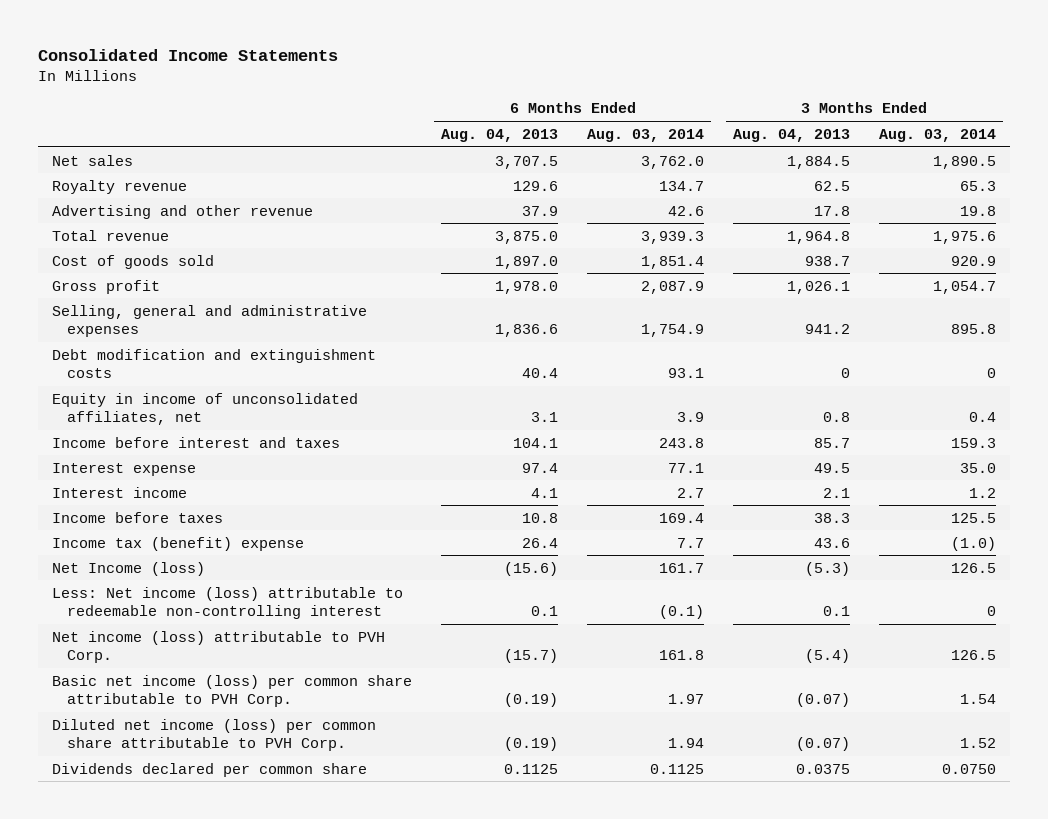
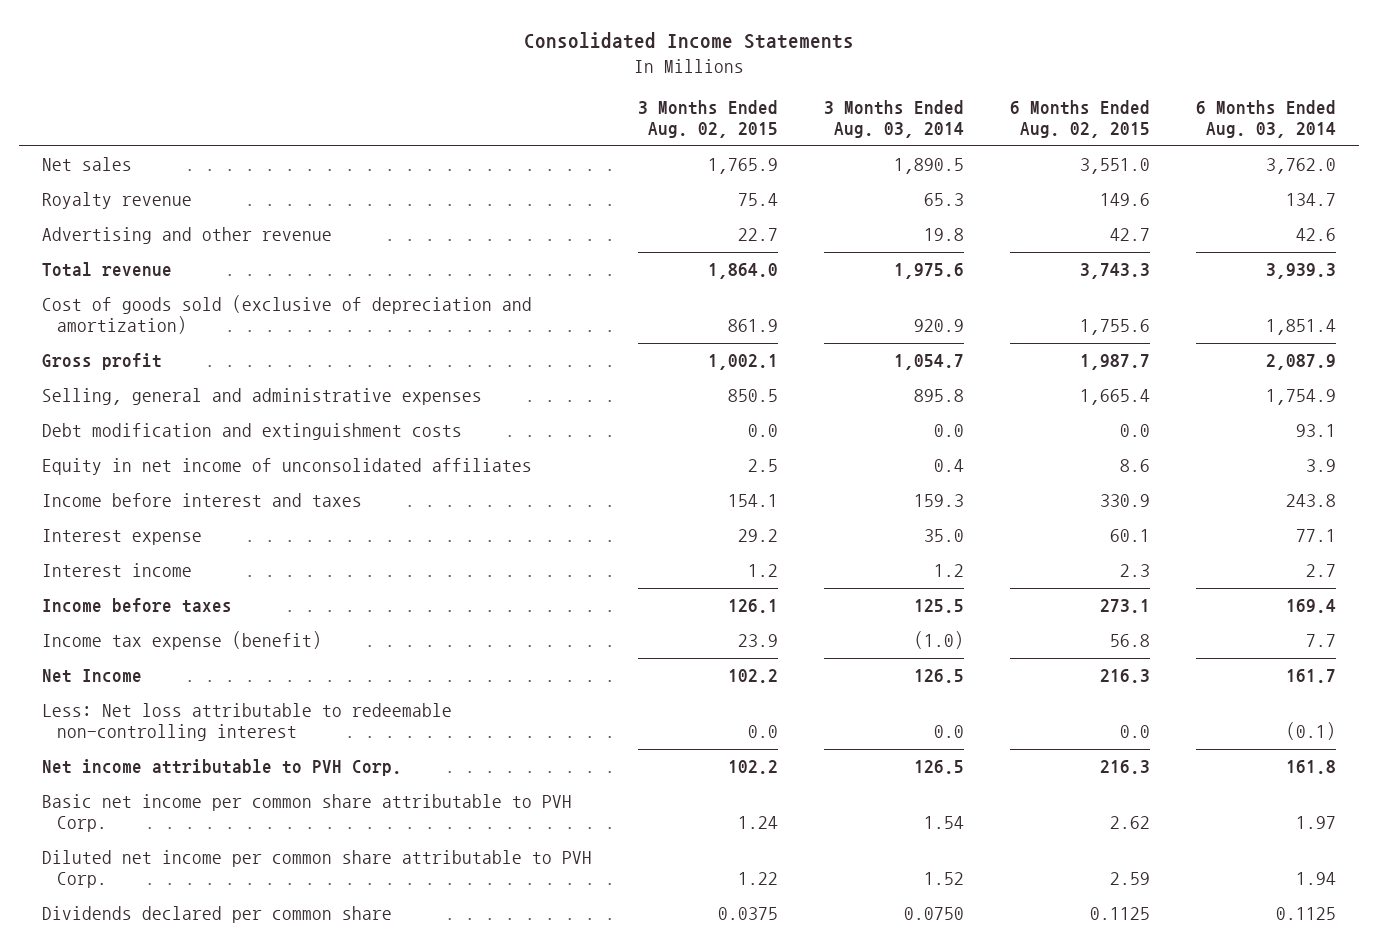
[441,128,559,142] Aug. 04, 2013 -> none
[732,128,850,142] Aug. 04, 2013 -> none
none -> [637,100,778,139] 3 Months Ended Aug. 02, 2015
none -> [1009,100,1150,139] 6 Months Ended Aug. 02, 2015
[52,254,215,269] Cost of goods sold -> [41,295,532,335] Cost of goods sold (exclusive of depreciation and amortization)
[986,367,996,378] 0 -> [933,424,964,438] 0.0
[52,392,359,425] Equity in income of unconsolidated affiliates, net -> [41,458,532,476] Equity in net income of unconsolidated affiliates
[52,536,305,551] Income tax (benefit) expense -> [41,631,322,651] Income tax expense (benefit)
[52,561,206,576] Net Income (loss) -> [41,669,142,684] Net Income
[52,586,404,619] Less: Net income (loss) attributable to redeemable non-controlling interest -> [41,703,452,742] Less: Net loss attributable to redeemable non-controlling interest
[986,605,996,616] 0 -> [933,725,964,739] 0.0
[52,630,386,663] Net income (loss) attributable to PVH Corp. -> [41,759,402,777] Net income attributable to PVH Corp.
[52,674,413,707] Basic net income (loss) per common share attributable to PVH Corp. -> [41,794,572,833] Basic net income per common share attributable to PVH Corp.
[52,718,377,751] Diluted net income (loss) per common share attributable to PVH Corp. -> [41,850,592,889] Diluted net income per common share attributable to PVH Corp.

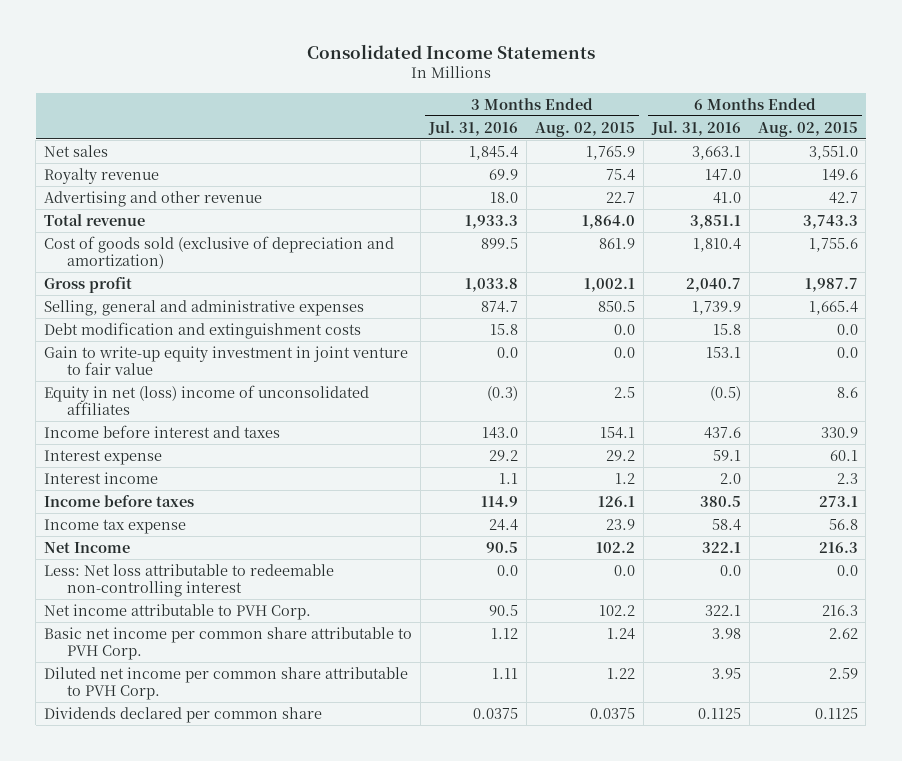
[823,100,964,139] 3 Months Ended Aug. 03, 2014 -> none
[1195,100,1336,139] 6 Months Ended Aug. 03, 2014 -> none
none -> [428,120,519,136] Jul. 31, 2016
none -> [650,120,741,136] Jul. 31, 2016
none -> [44,345,409,375] Gain to write-up equity investment in joint venture to fair value
[41,458,532,476] Equity in net income of unconsolidated affiliates -> [44,384,370,415] Equity in net (loss) income of unconsolidated affiliates
[41,631,322,651] Income tax expense (benefit) -> [44,518,187,534] Income tax expense

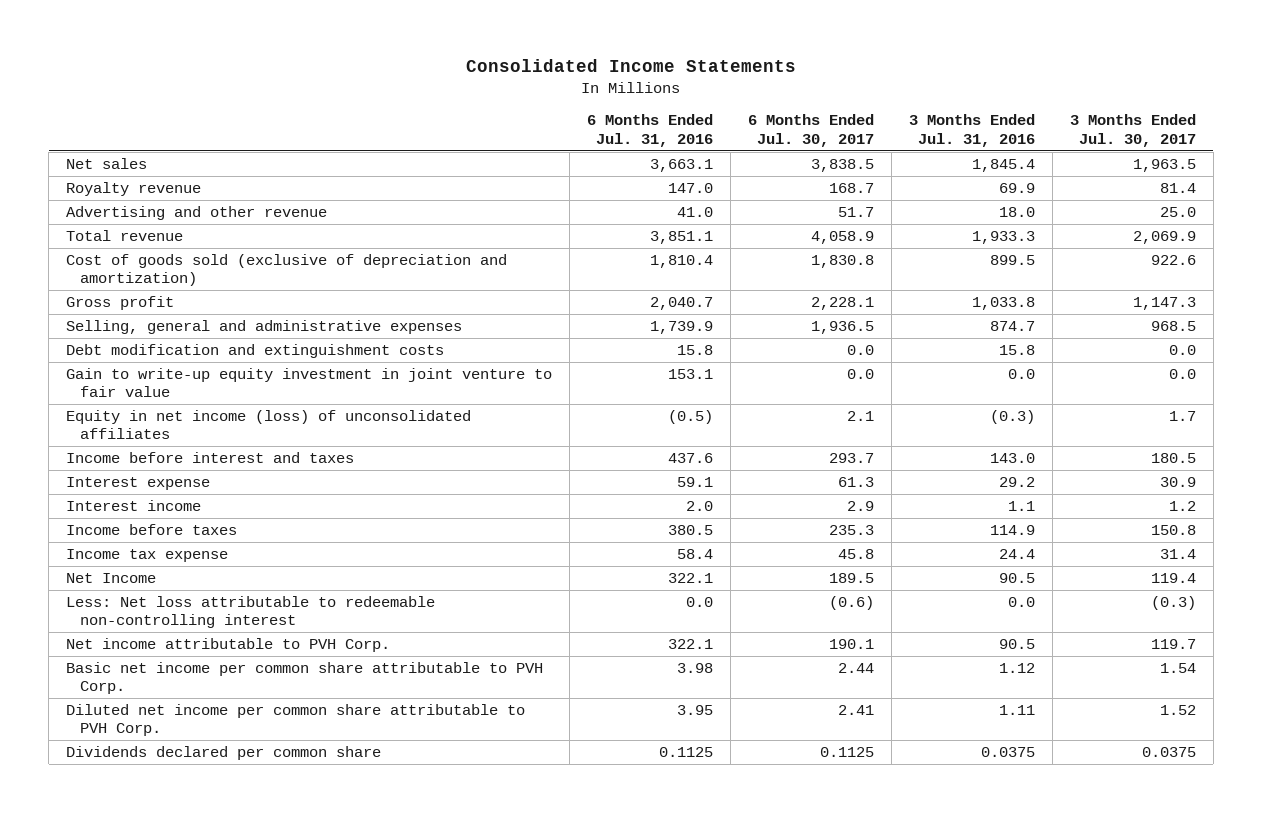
[534,121,635,137] Aug. 02, 2015 -> none
[757,121,858,137] Aug. 02, 2015 -> none
none -> [747,114,874,147] 6 Months Ended Jul. 30, 2017
none -> [1069,114,1196,147] 3 Months Ended Jul. 30, 2017
[44,384,370,415] Equity in net (loss) income of unconsolidated affiliates -> [66,409,472,440] Equity in net income (loss) of unconsolidated affiliates

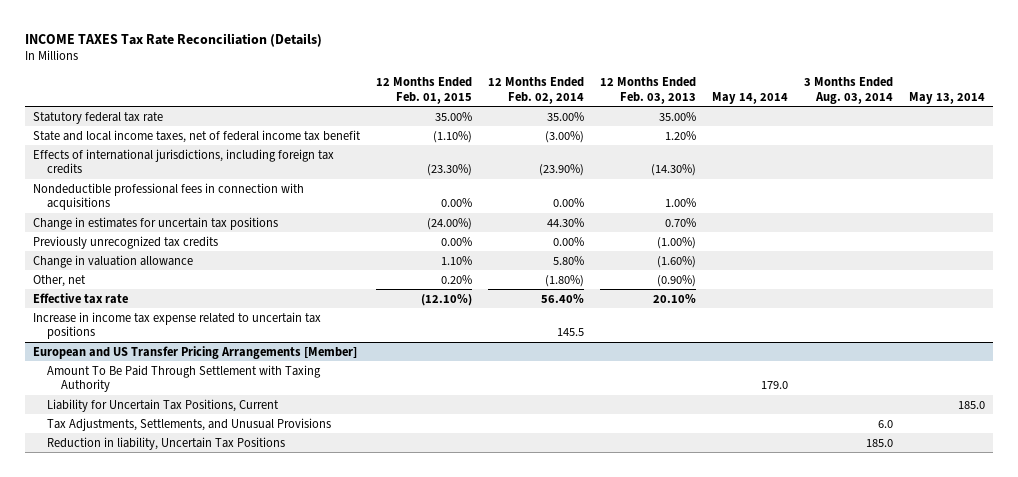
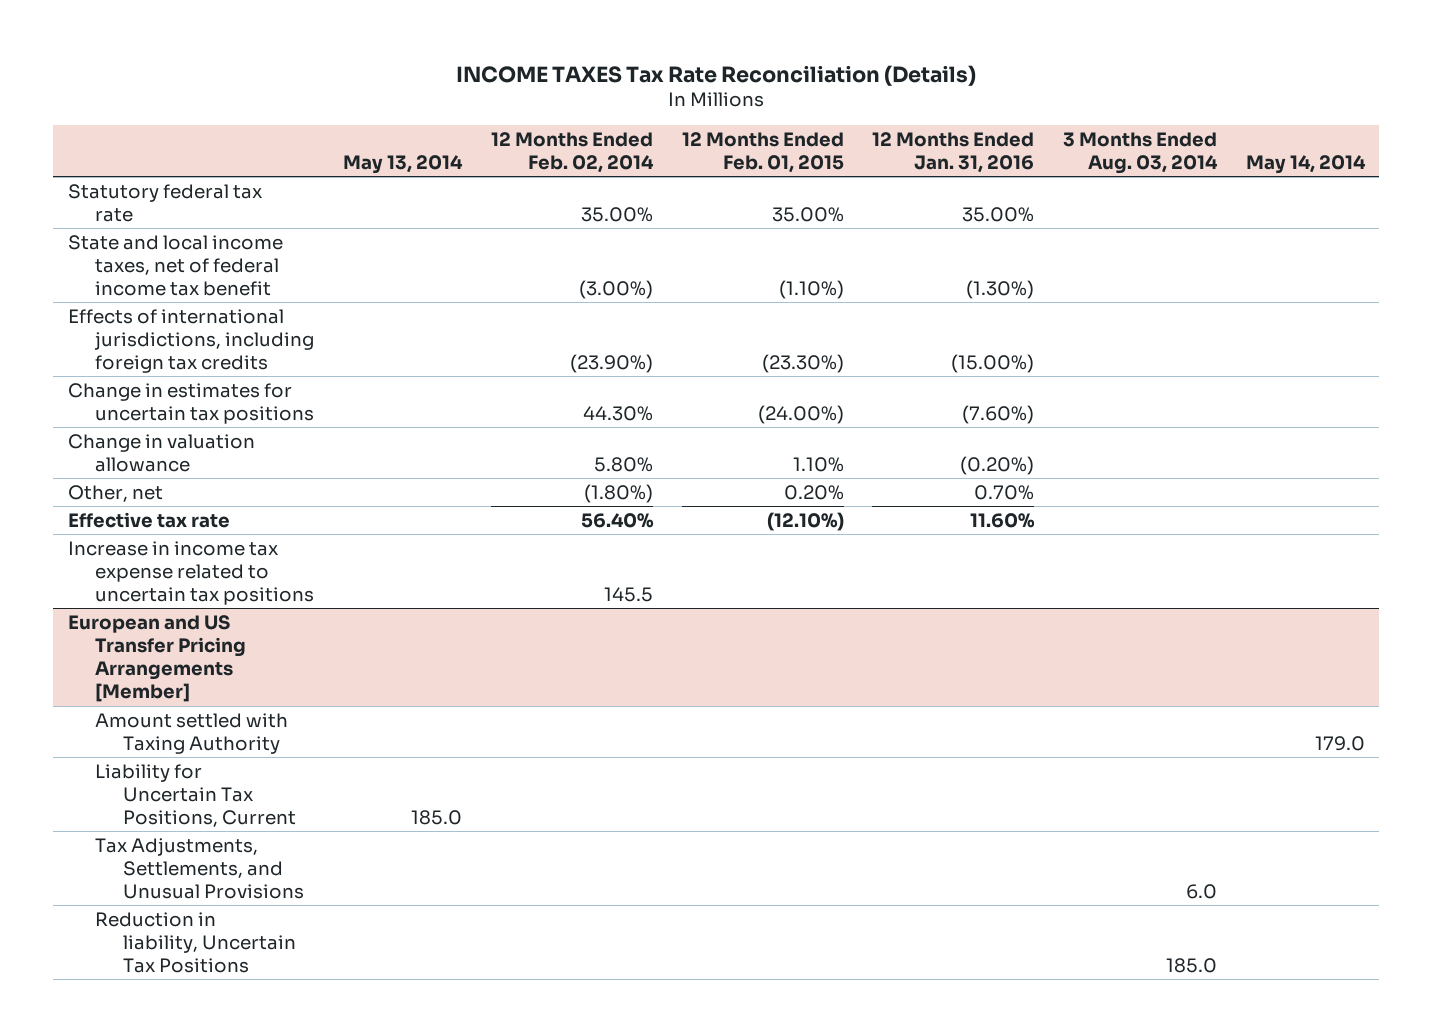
[599,77,696,104] 12 Months Ended Feb. 03, 2013 -> none
none -> [872,131,1035,173] 12 Months Ended Jan. 31, 2016
[32,182,304,211] Nondeductible professional fees in connection with acquisitions -> none
[32,235,218,249] Previously unrecognized tax credits -> none
[46,364,321,393] Amount To Be Paid Through Settlement with Taxing Authority -> [95,712,289,754] Amount settled with Taxing Authority

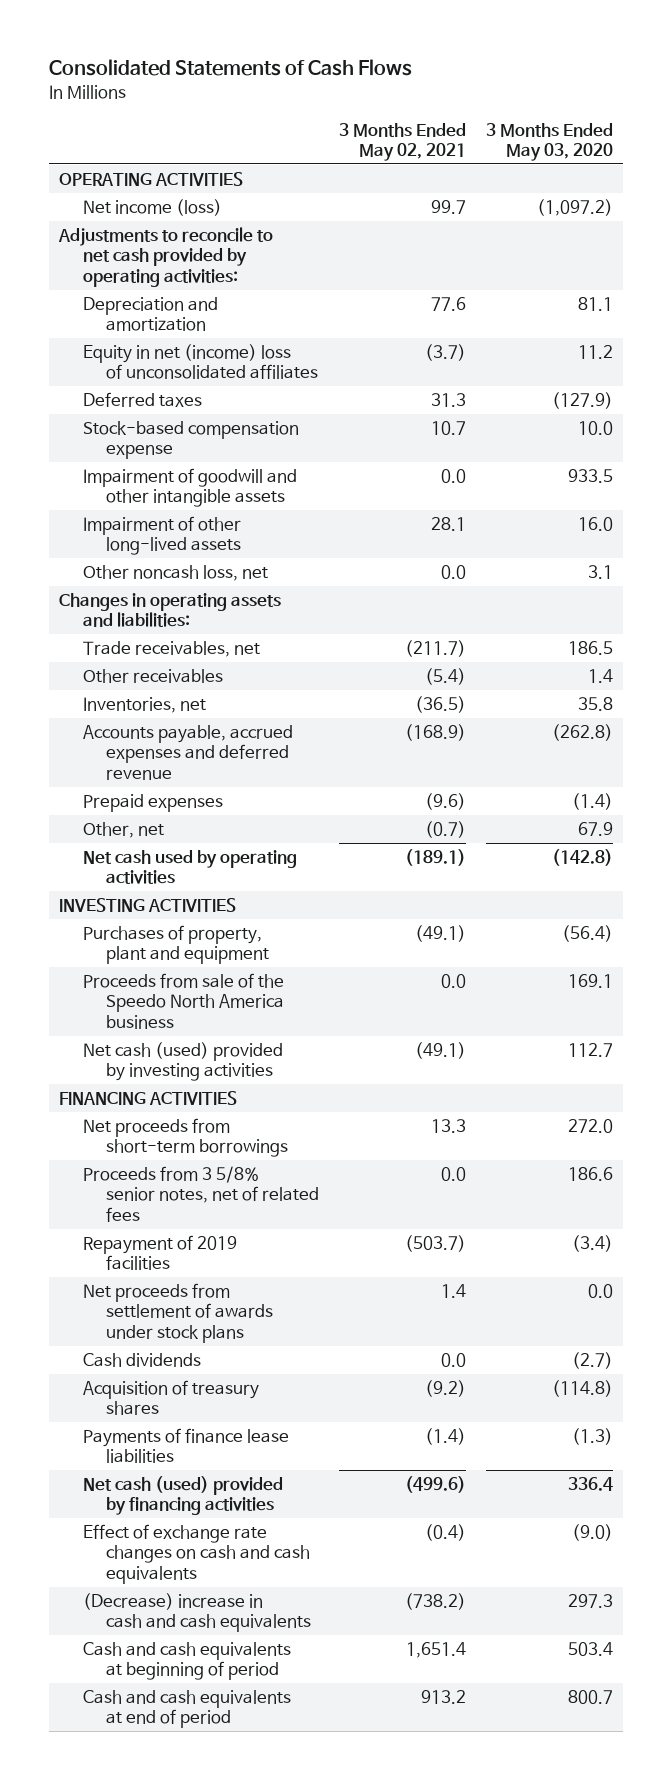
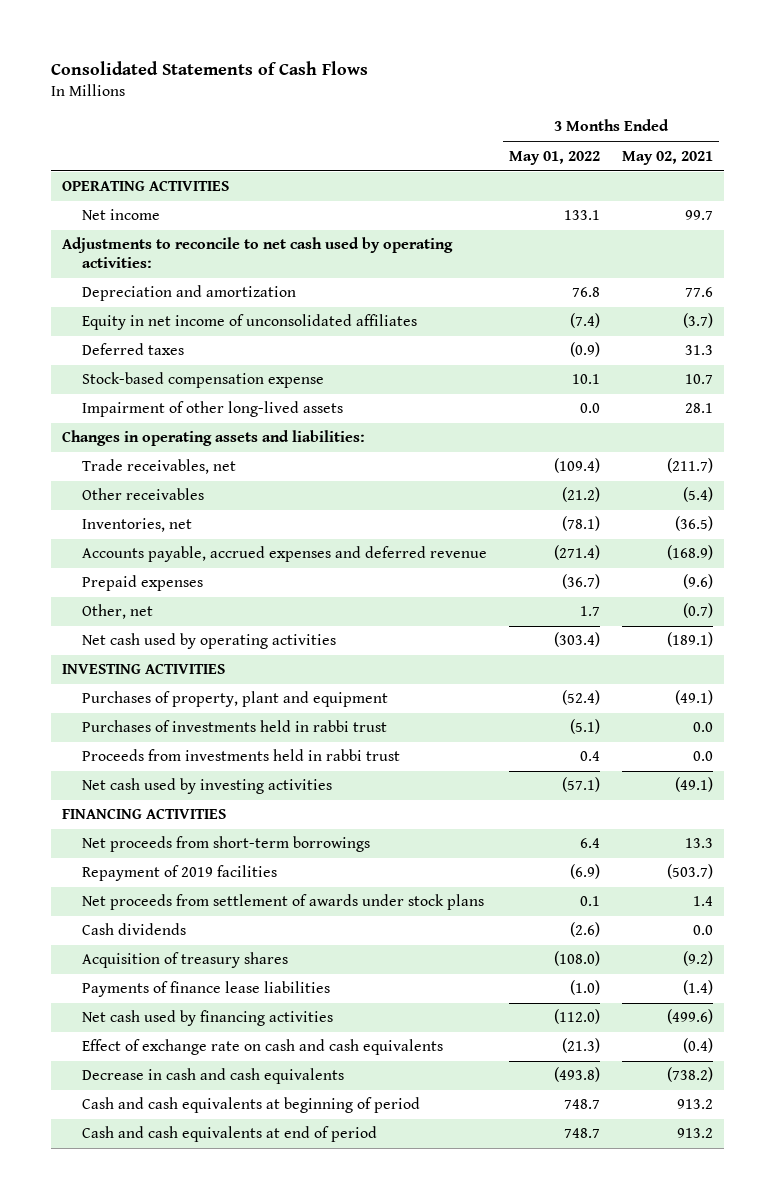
[485,122,613,161] 3 Months Ended May 03, 2020 -> none
none -> [508,150,600,165] May 01, 2022
[82,199,222,217] Net income (loss) -> [81,209,160,221] Net income
[57,227,273,287] Adjustments to reconcile to net cash provided by operating activities: -> [62,237,454,269] Adjustments to reconcile to net cash used by operating activities:
[82,344,319,380] Equity in net (income) loss of unconsolidated affiliates -> [81,314,417,331] Equity in net income of unconsolidated affiliates
[82,468,297,508] Impairment of goodwill and other intangible assets -> none
[82,565,268,582] Other noncash loss, net -> none
[82,973,285,1029] Proceeds from sale of the Speedo North America business -> none
none -> [81,720,387,733] Purchases of investments held in rabbi trust
none -> [81,749,400,762] Proceeds from investments held in rabbi trust
[82,1042,283,1082] Net cash (used) provided by investing activities -> [81,778,332,795] Net cash used by investing activities
[82,1166,320,1222] Proceeds from 3 5/8% senior notes, net of related fees -> none
[82,1476,283,1516] Net cash (used) provided by financing activities -> [81,1010,333,1027] Net cash used by financing activities
[82,1524,311,1584] Effect of exchange rate changes on cash and cash equivalents -> [81,1039,443,1056] Effect of exchange rate on cash and cash equivalents
[82,1593,312,1633] (Decrease) increase in cash and cash equivalents -> [81,1068,344,1085] Decrease in cash and cash equivalents
[406,1642,467,1659] 1,651.4 -> [677,1099,714,1110] 913.2

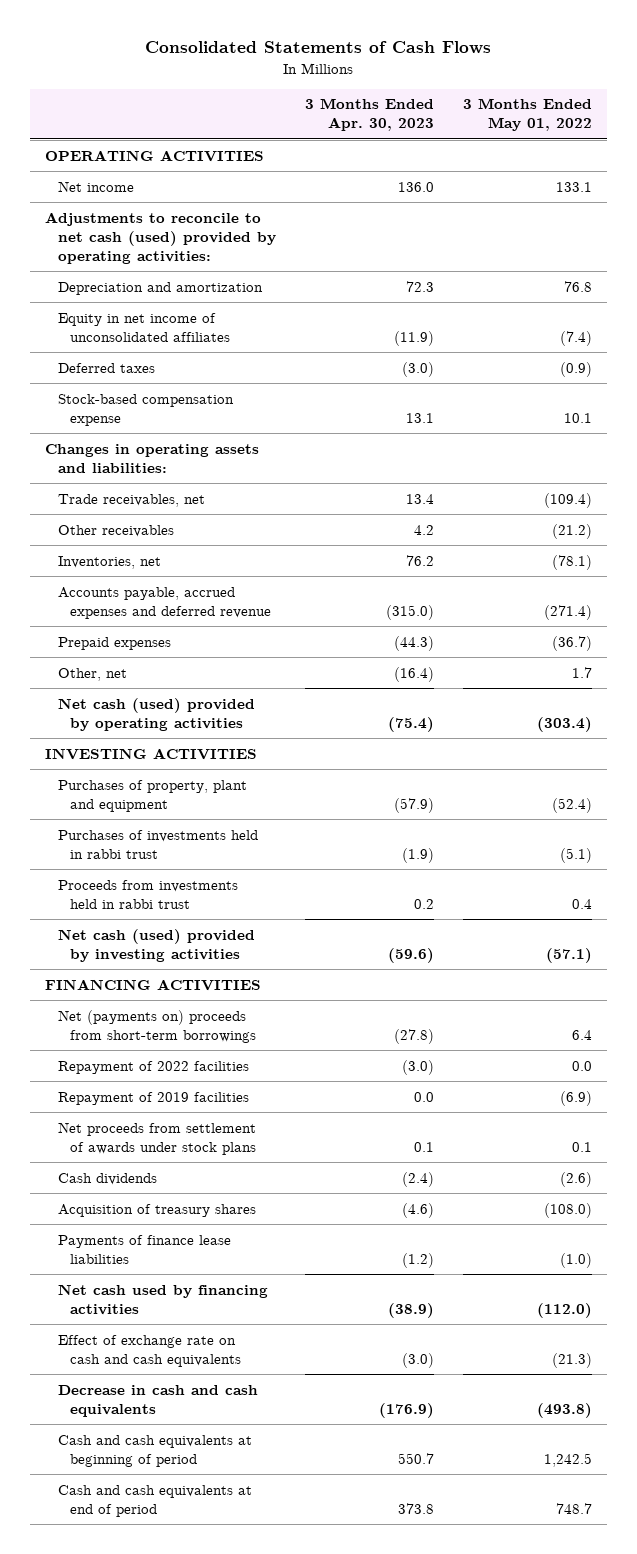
[622,150,714,165] May 02, 2021 -> none
none -> [304,98,434,132] 3 Months Ended Apr. 30, 2023
[62,237,454,269] Adjustments to reconcile to net cash used by operating activities: -> [44,211,276,265] Adjustments to reconcile to net cash (used) provided by operating activities:
[81,401,343,418] Impairment of other long-lived assets -> none
[81,633,336,650] Net cash used by operating activities -> [57,697,255,731] Net cash (used) provided by operating activities
[81,778,332,795] Net cash used by investing activities -> [57,928,255,962] Net cash (used) provided by investing activities
[81,836,370,853] Net proceeds from short-term borrowings -> [57,1009,257,1043] Net (payments on) proceeds from short-term borrowings
none -> [57,1060,249,1074] Repayment of 2022 facilities
[563,1099,600,1110] 748.7 -> [543,1452,592,1467] 1,242.5

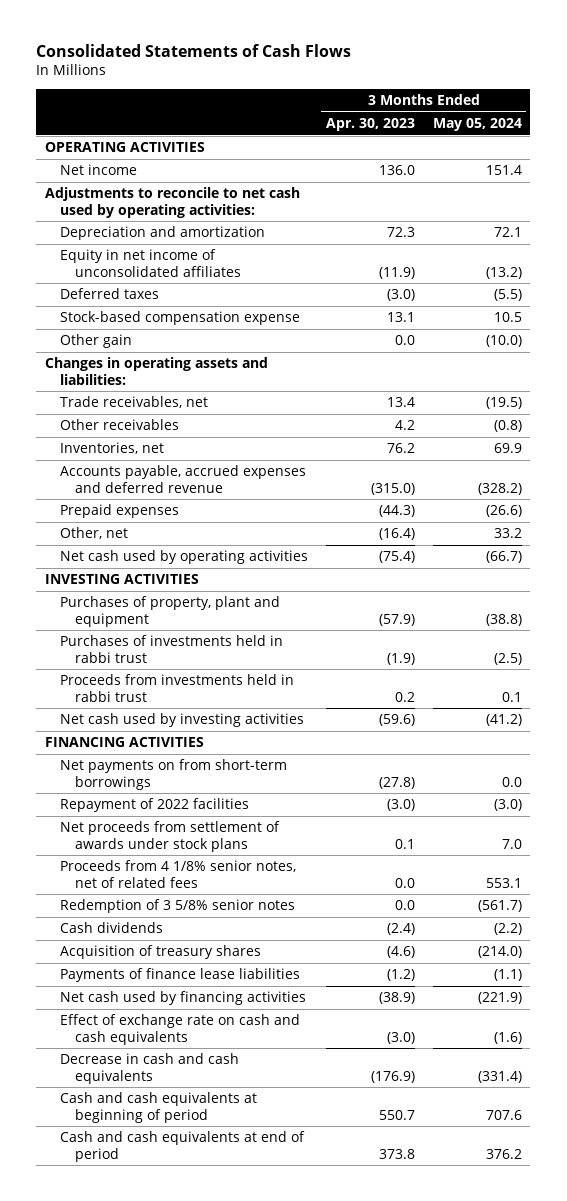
[462,98,592,132] 3 Months Ended May 01, 2022 -> none
none -> [432,118,522,132] May 05, 2024
[44,211,276,265] Adjustments to reconcile to net cash (used) provided by operating activities: -> [45,187,301,218] Adjustments to reconcile to net cash used by operating activities:
none -> [60,334,133,349] Other gain
[57,697,255,731] Net cash (used) provided by operating activities -> [60,550,309,565] Net cash used by operating activities
[57,928,255,962] Net cash (used) provided by investing activities -> [60,713,305,728] Net cash used by investing activities
[57,1009,257,1043] Net (payments on) proceeds from short-term borrowings -> [60,759,288,790] Net payments on from short-term borrowings
[57,1091,249,1105] Repayment of 2019 facilities -> none
none -> [60,860,297,888] Proceeds from 4 1/8% senior notes, net of related fees
none -> [60,899,296,914] Redemption of 3 5/8% senior notes

